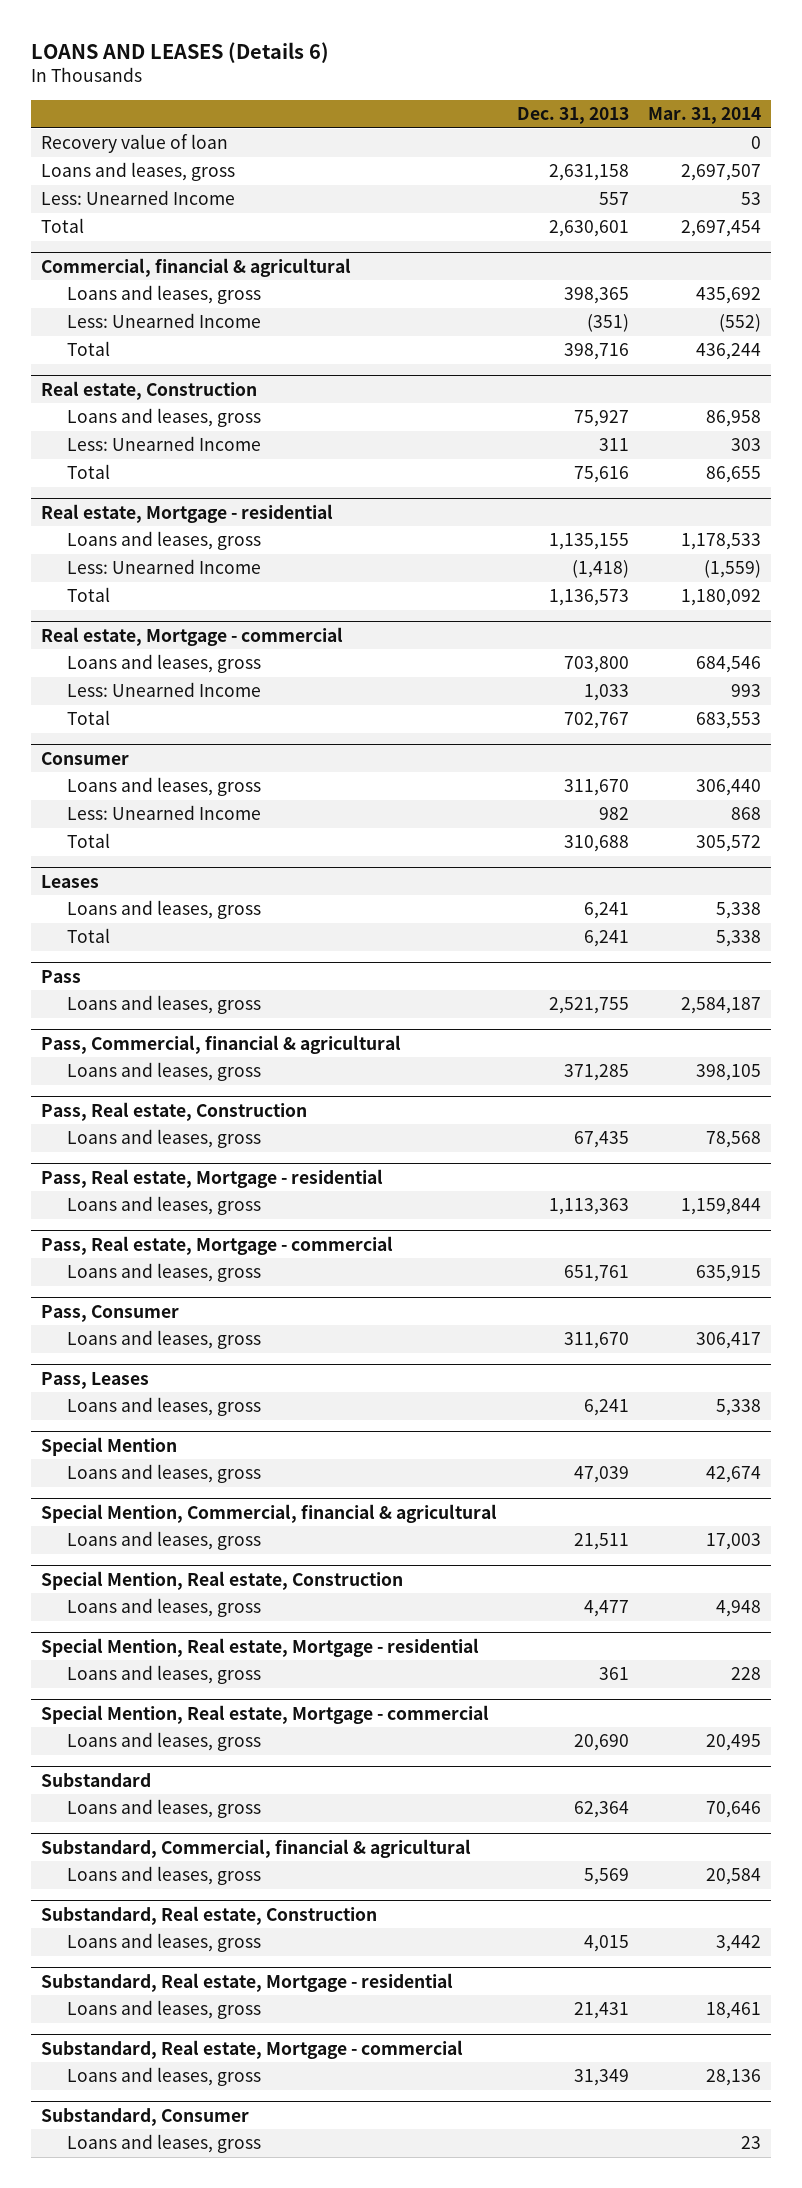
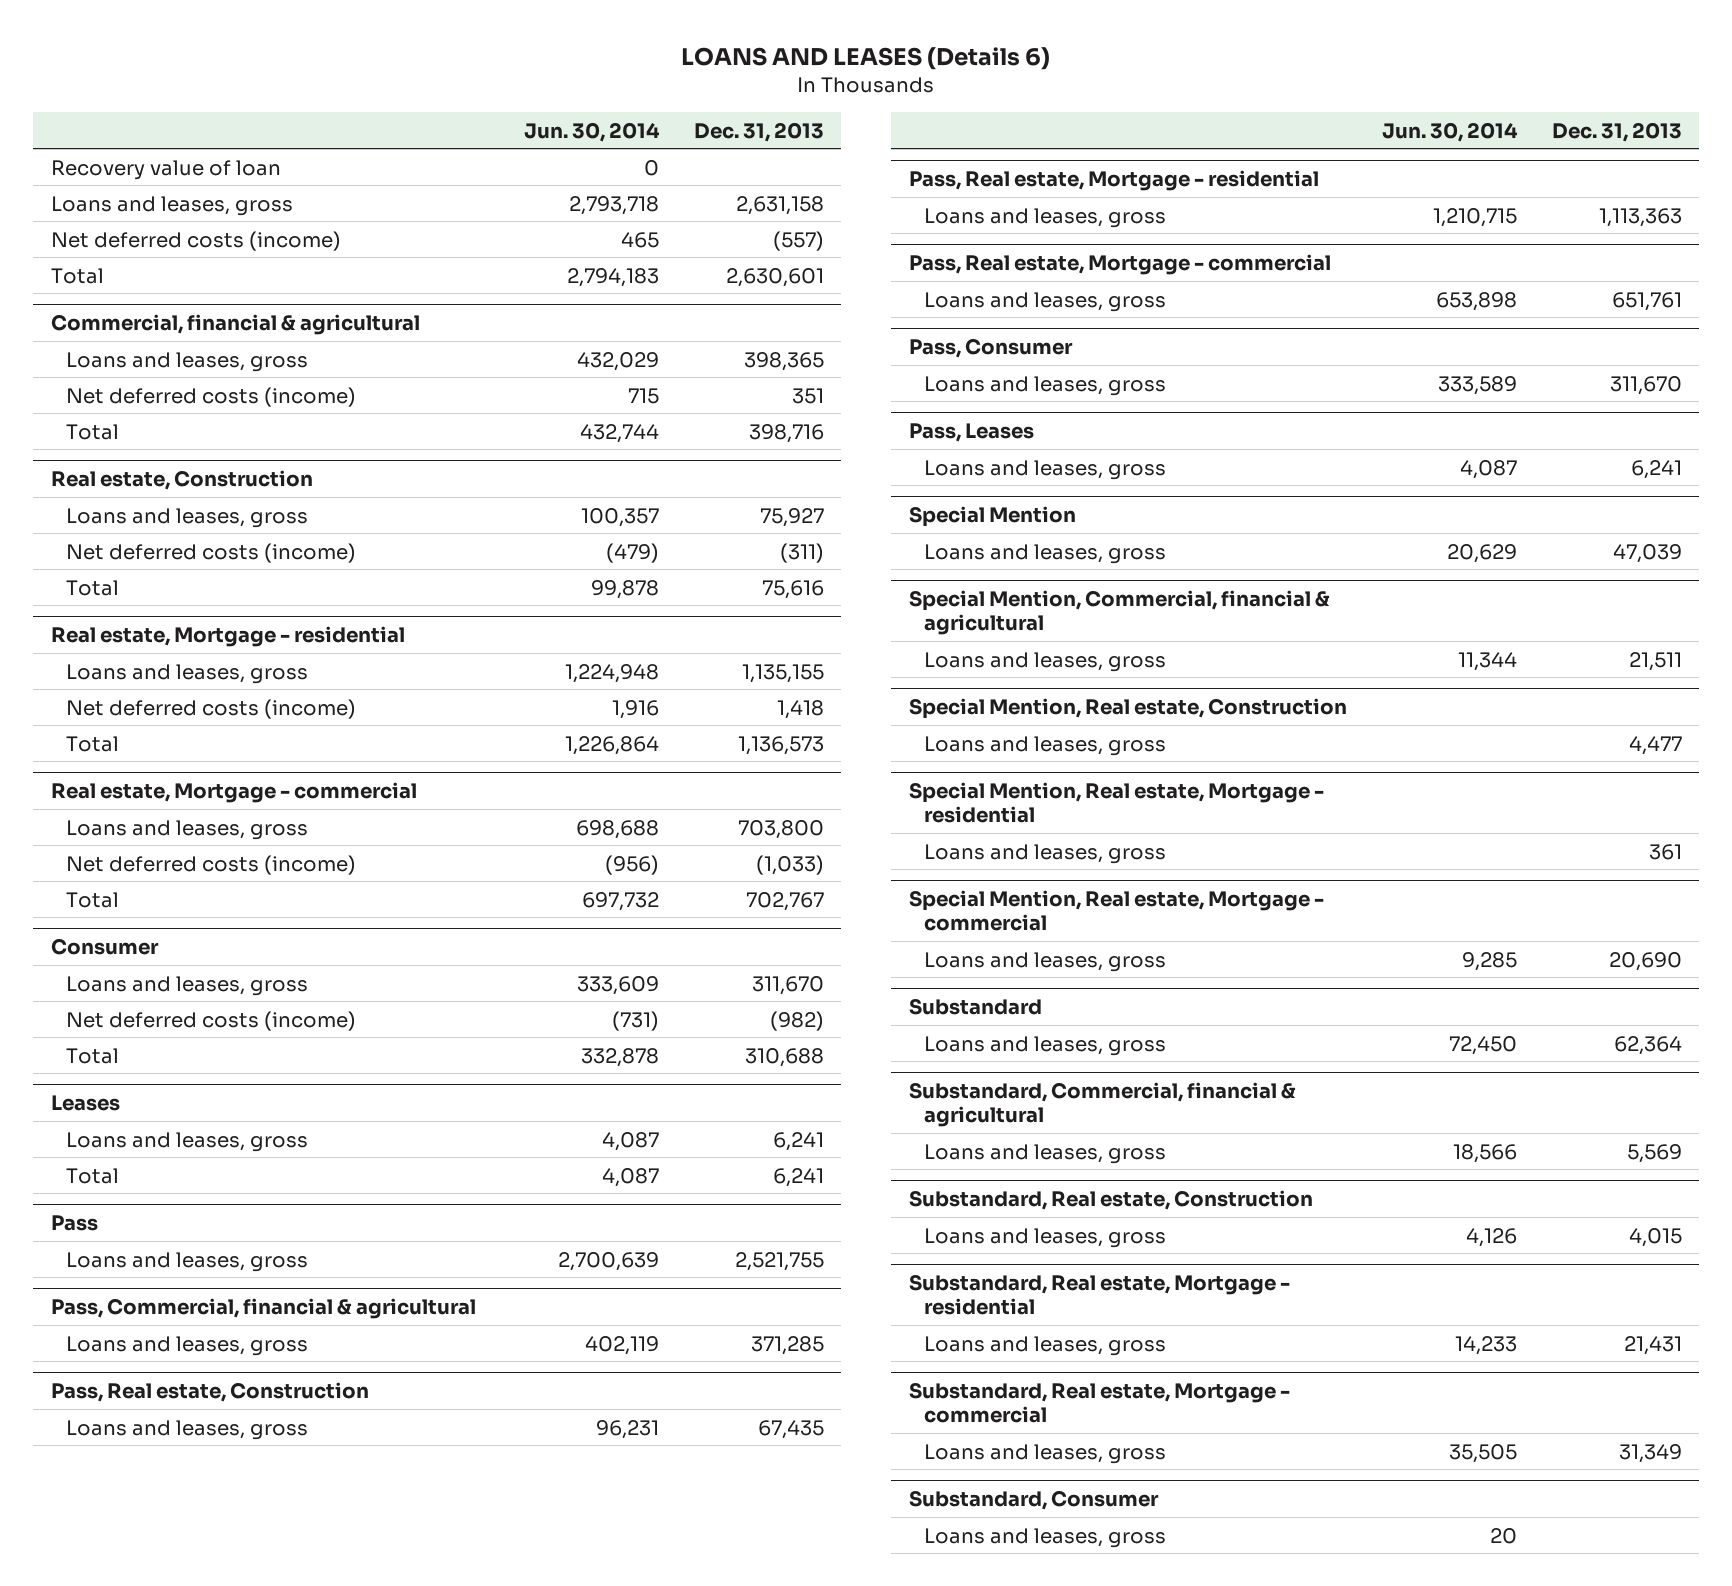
[648,107,762,125] Mar. 31, 2014 -> none
none -> [523,121,660,142] Jun. 30, 2014
[41,190,236,206] Less: Unearned Income -> none
none -> [50,230,341,251] Net deferred costs (income)
[66,313,261,329] Less: Unearned Income -> none
none -> [65,386,356,407] Net deferred costs (income)
[66,436,261,452] Less: Unearned Income -> none
none -> [65,542,356,563] Net deferred costs (income)
[66,559,261,575] Less: Unearned Income -> none
none -> [65,698,356,719] Net deferred costs (income)
[66,682,261,698] Less: Unearned Income -> none
none -> [65,854,356,875] Net deferred costs (income)
[66,805,261,821] Less: Unearned Income -> none
none -> [65,1010,356,1031] Net deferred costs (income)

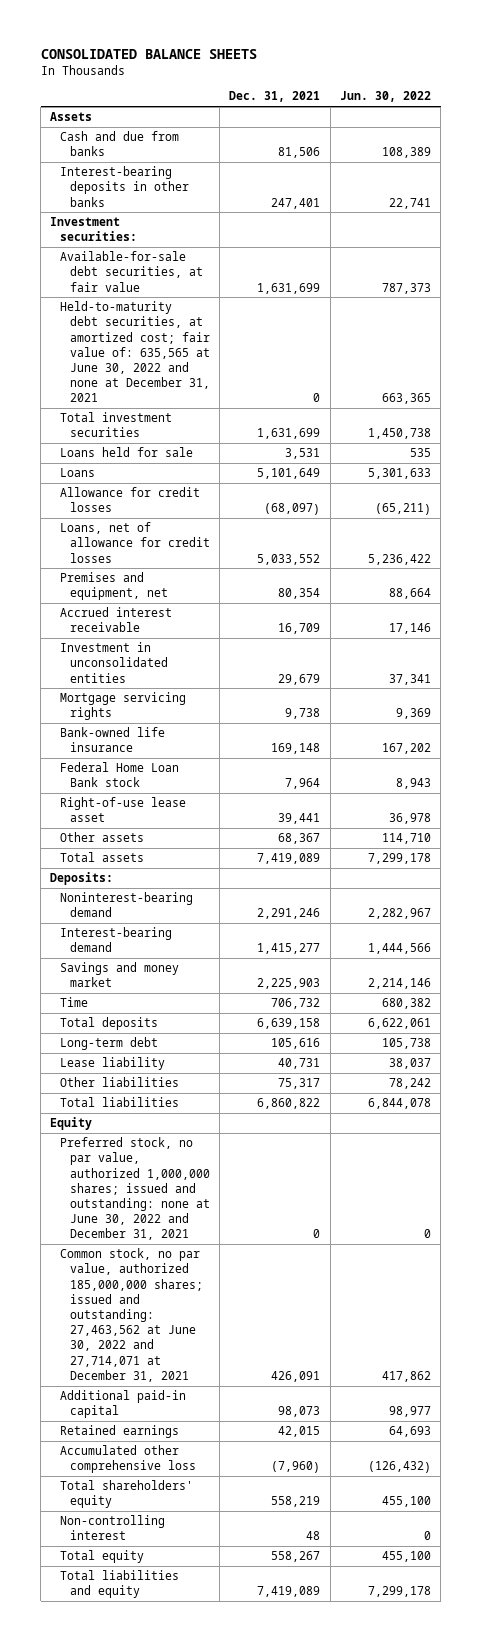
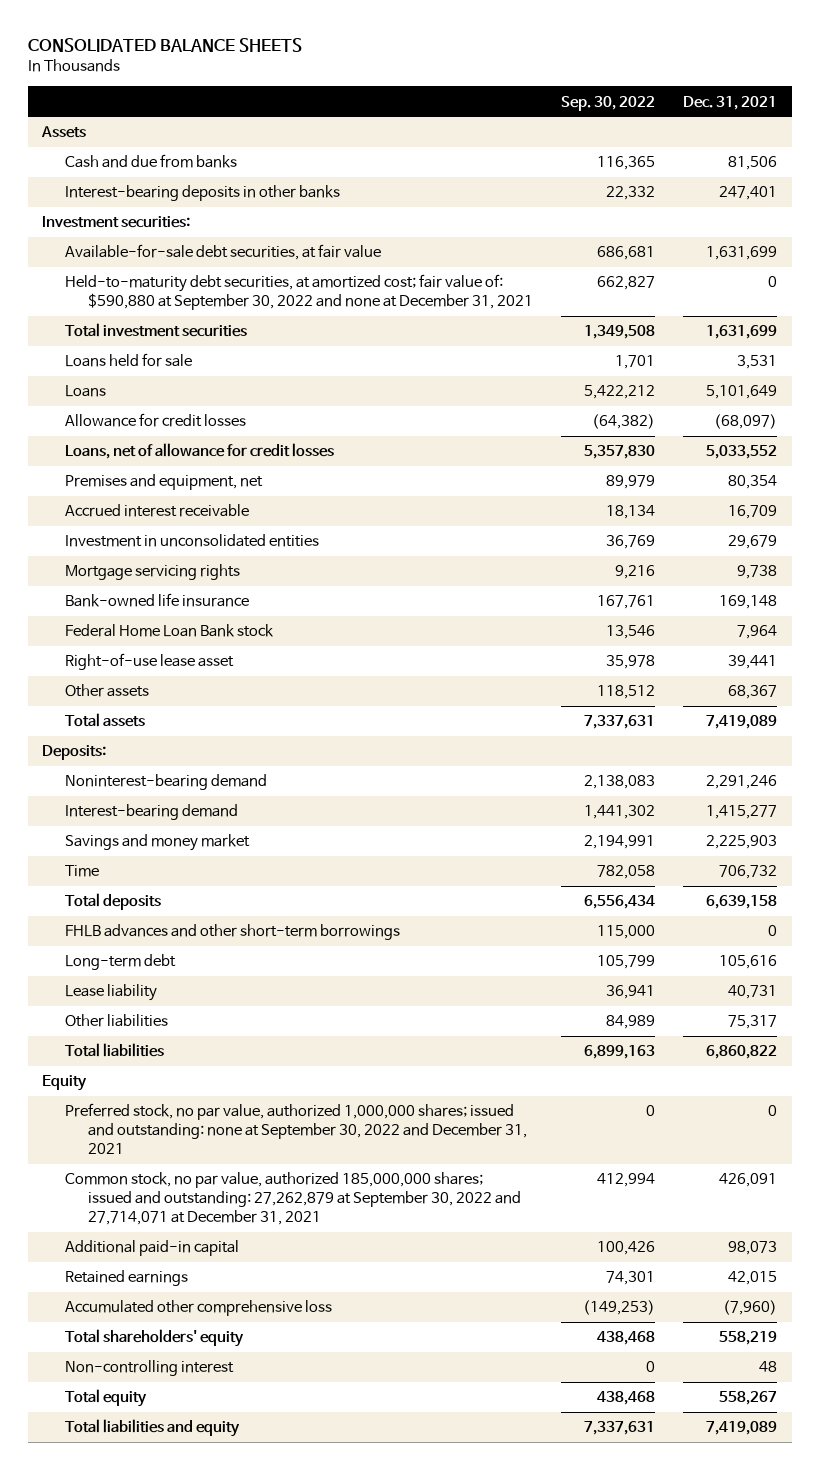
[339,91,431,103] Jun. 30, 2022 -> none
none -> [561,95,656,111] Sep. 30, 2022
[60,301,210,403] Held-to-maturity debt securities, at amortized cost; fair value of: 635,565 at June 30, 2022 and none at December 31, 2021 -> [65,274,534,311] Held-to-maturity debt securities, at amortized cost; fair value of: $590,880 at September 30, 2022 and none at December 31, 2021
none -> [65,924,401,941] FHLB advances and other short-term borrowings
[60,1137,210,1241] Preferred stock, no par value, authorized 1,000,000 shares; issued and outstanding: none at June 30, 2022 and December 31, 2021 -> [65,1103,528,1155] Preferred stock, no par value, authorized 1,000,000 shares; issued and outstanding: none at September 30, 2022 and December 31, 2021
[60,1248,203,1382] Common stock, no par value, authorized 185,000,000 shares; issued and outstanding: 27,463,562 at June 30, 2022 and 27,714,071 at December 31, 2021 -> [65,1172,522,1226] Common stock, no par value, authorized 185,000,000 shares; issued and outstanding: 27,262,879 at September 30, 2022 and 27,714,071 at December 31, 2021

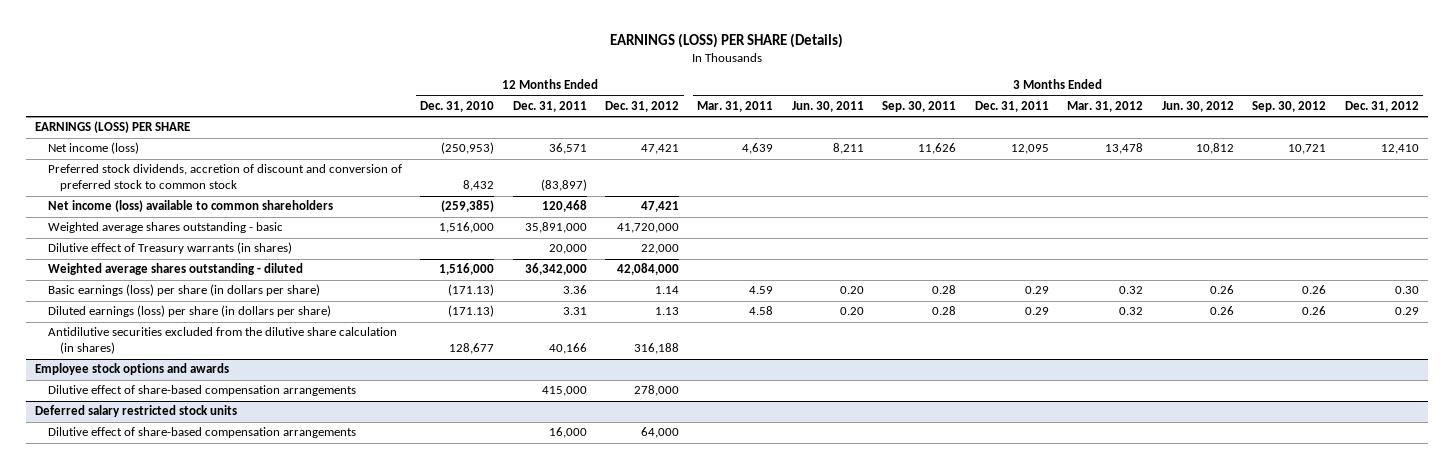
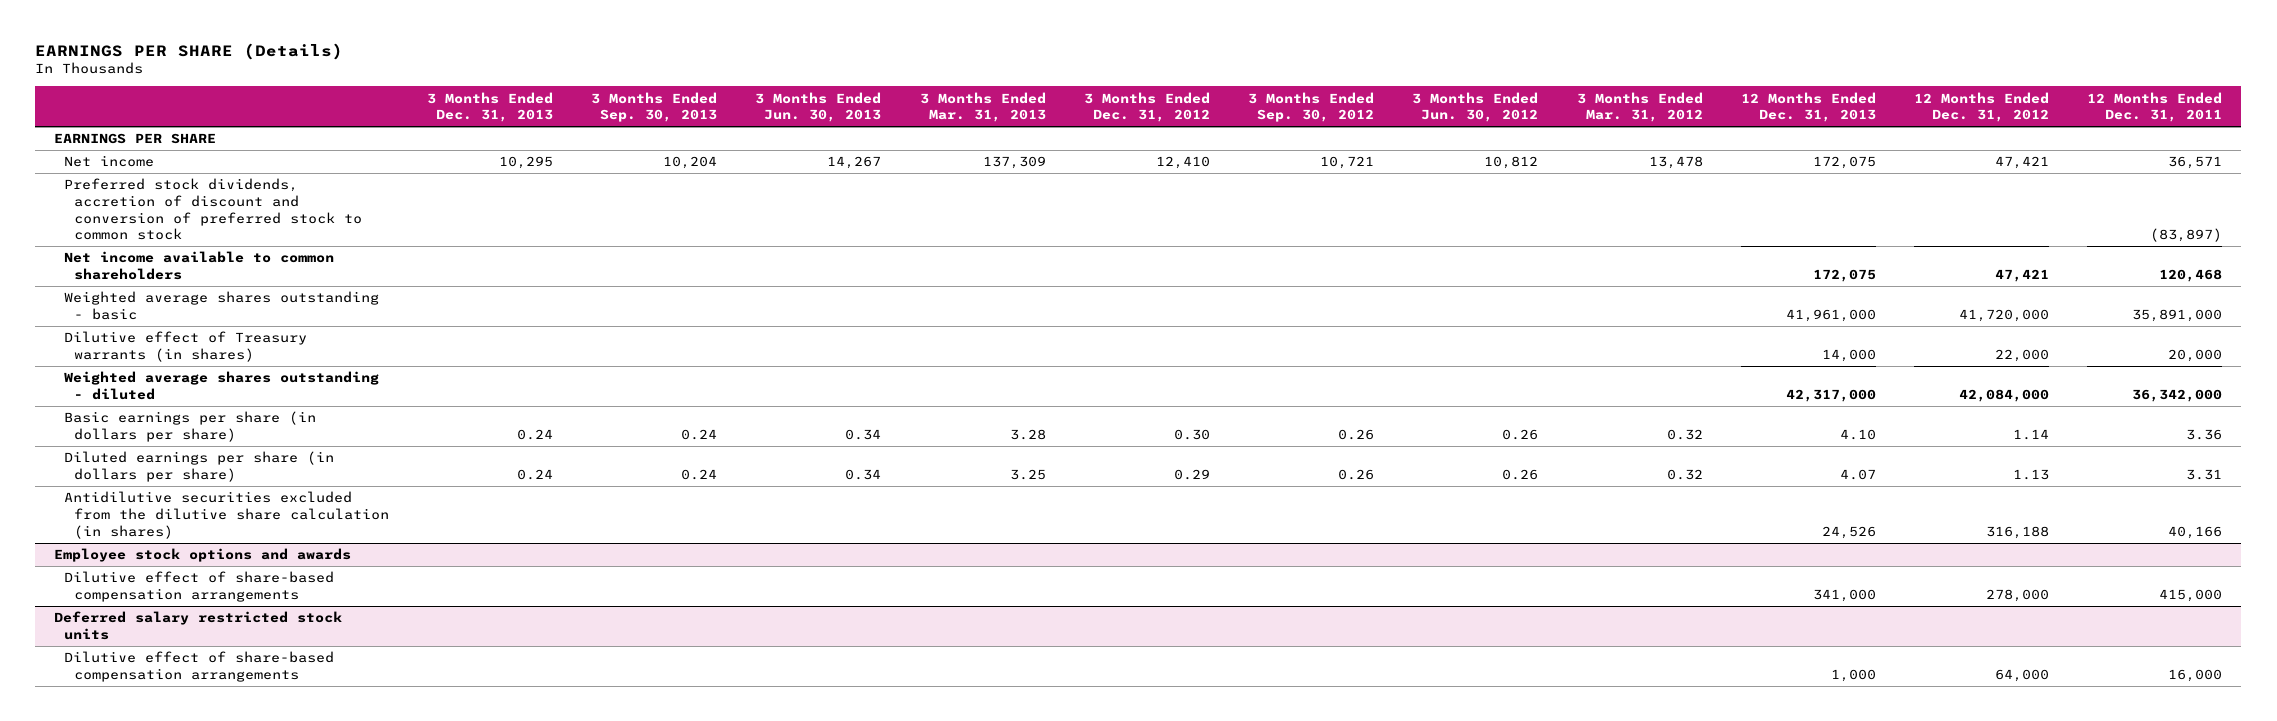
[609,33,843,49] EARNINGS (LOSS) PER SHARE (Details) -> [35,42,344,60] EARNINGS PER SHARE (Details)
[420,100,495,112] Dec. 31, 2010 -> none
[697,100,774,112] Mar. 31, 2011 -> none
[791,100,864,112] Jun. 30, 2011 -> none
[882,100,957,112] Sep. 30, 2011 -> none
[974,100,1049,112] Dec. 31, 2011 -> none
none -> [426,91,553,123] 3 Months Ended Dec. 31, 2013
none -> [591,91,718,123] 3 Months Ended Sep. 30, 2013
none -> [755,91,882,123] 3 Months Ended Jun. 30, 2013
none -> [919,91,1046,123] 3 Months Ended Mar. 31, 2013
none -> [1740,91,1876,123] 12 Months Ended Dec. 31, 2013
[35,121,191,134] EARNINGS (LOSS) PER SHARE -> [54,133,217,145] EARNINGS PER SHARE
[47,142,139,155] Net income (loss) -> [64,155,155,168] Net income
[47,200,333,213] Net income (loss) available to common shareholders -> [64,251,335,280] Net income available to common shareholders
[47,284,320,297] Basic earnings (loss) per share (in dollars per share) -> [64,411,317,442] Basic earnings per share (in dollars per share)
[47,305,331,318] Diluted earnings (loss) per share (in dollars per share) -> [64,451,335,482] Diluted earnings per share (in dollars per share)

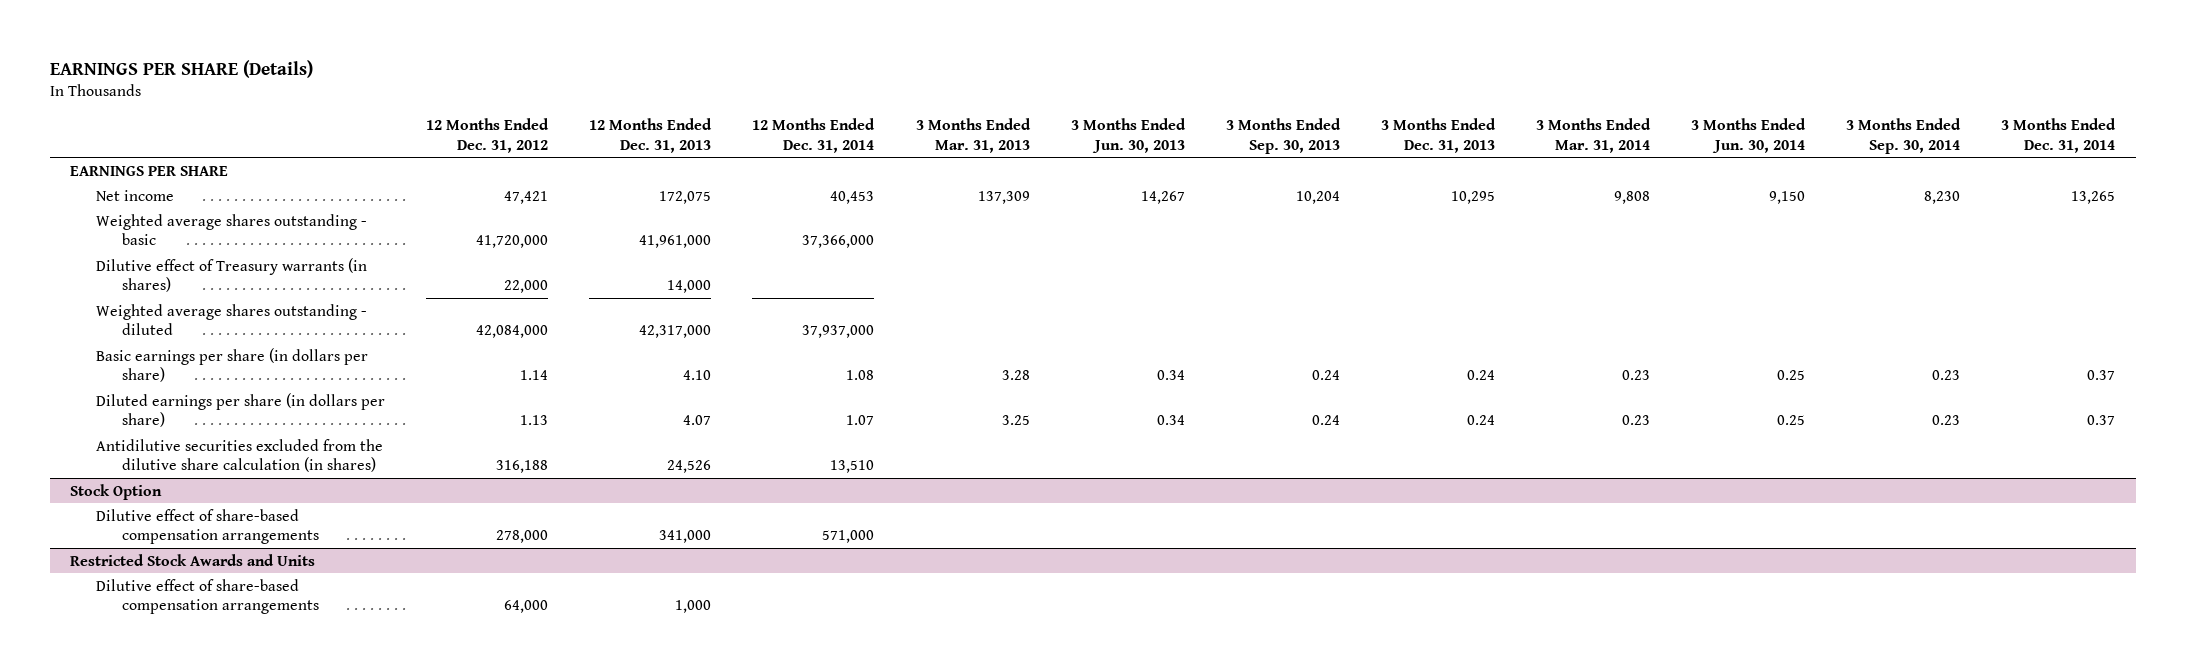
[1083,91,1210,123] 3 Months Ended Dec. 31, 2012 -> none
[1248,91,1375,123] 3 Months Ended Sep. 30, 2012 -> none
[1412,91,1539,123] 3 Months Ended Jun. 30, 2012 -> none
[1576,91,1703,123] 3 Months Ended Mar. 31, 2012 -> none
[2087,91,2223,123] 12 Months Ended Dec. 31, 2011 -> none
none -> [752,118,876,153] 12 Months Ended Dec. 31, 2014
none -> [1535,118,1651,153] 3 Months Ended Mar. 31, 2014
none -> [1691,118,1807,153] 3 Months Ended Jun. 30, 2014
none -> [1846,118,1962,154] 3 Months Ended Sep. 30, 2014
none -> [2001,118,2117,153] 3 Months Ended Dec. 31, 2014
[64,178,362,241] Preferred stock dividends, accretion of discount and conversion of preferred stock to common stock -> none
[64,251,335,280] Net income available to common shareholders -> none
[54,548,352,563] Employee stock options and awards -> none
none -> [70,483,163,500] Stock Option
[54,611,343,640] Deferred salary restricted stock units -> none
none -> [70,553,316,566] Restricted Stock Awards and Units

